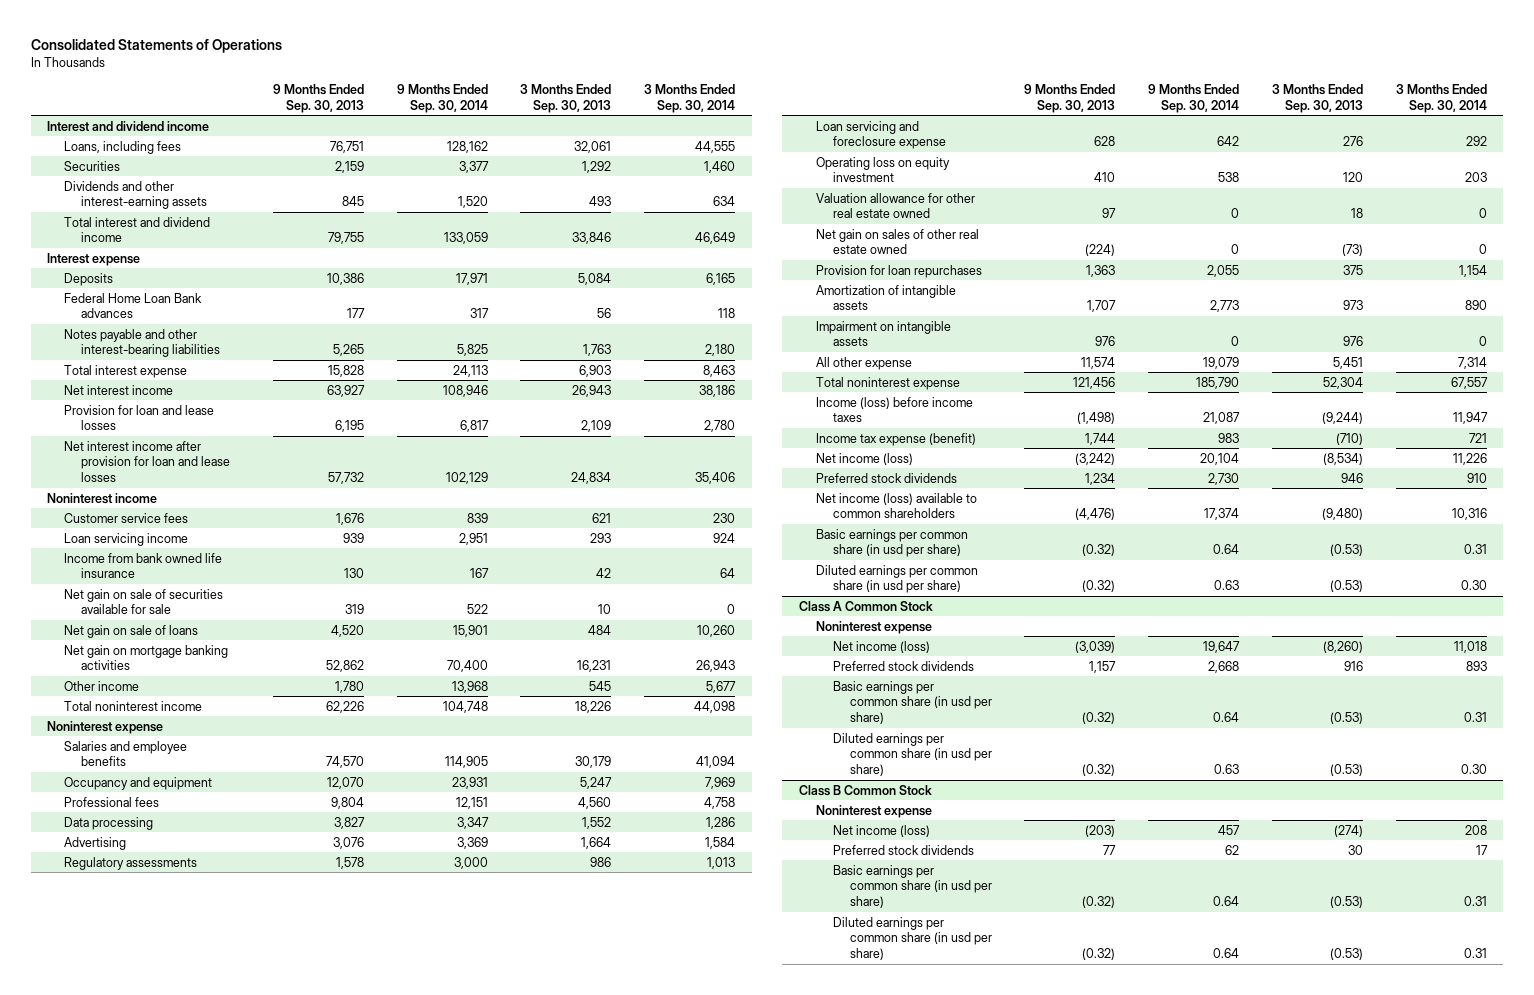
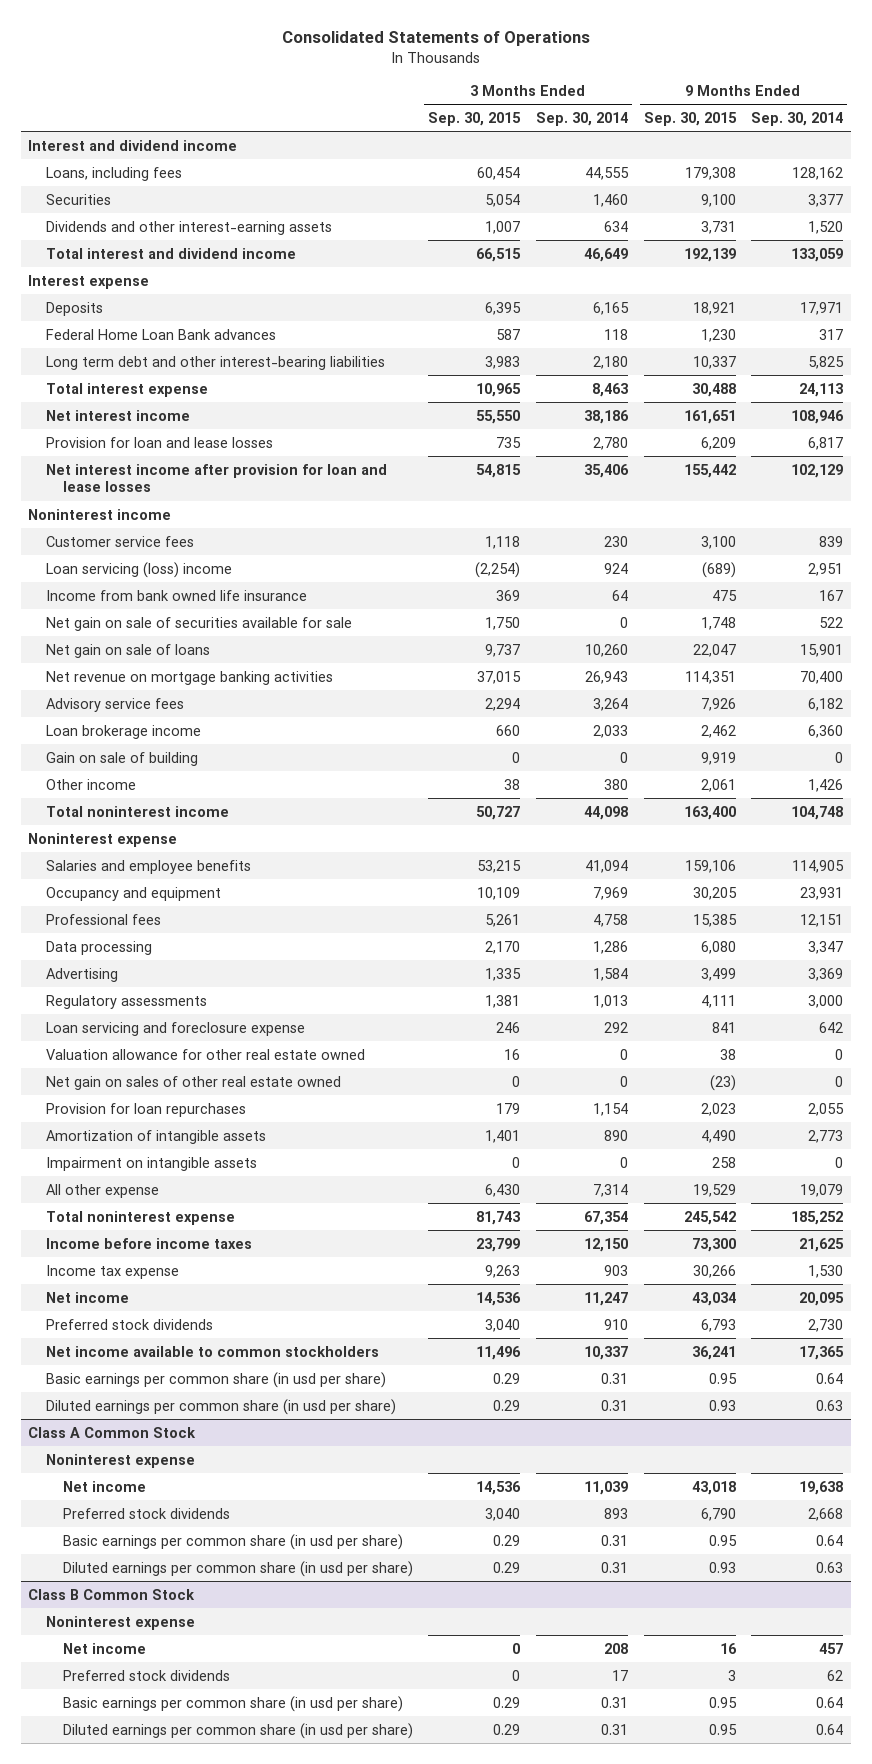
[272,83,364,113] 9 Months Ended Sep. 30, 2013 -> none
[520,83,612,113] 3 Months Ended Sep. 30, 2013 -> none
none -> [428,111,522,126] Sep. 30, 2015
none -> [643,111,737,126] Sep. 30, 2015
[64,328,221,358] Notes payable and other interest-bearing liabilities -> [45,355,385,370] Long term debt and other interest-bearing liabilities
[64,532,189,546] Loan servicing income -> [45,561,232,578] Loan servicing (loss) income
[64,644,229,671] Net gain on mortgage banking activities -> [45,670,333,685] Net revenue on mortgage banking activities
none -> [45,697,184,712] Advisory service fees
none -> [45,724,201,739] Loan brokerage income
none -> [45,751,198,766] Gain on sale of building
[451,680,488,693] 13,968 -> [808,778,844,792] 1,426
[706,680,737,693] 5,677 -> [603,778,628,790] 380
[815,156,950,183] Operating loss on equity investment -> none
[1196,376,1240,389] 185,790 -> [791,1210,844,1225] 185,252
[1450,376,1488,389] 67,557 -> [583,1210,628,1225] 67,354
[815,396,973,423] Income (loss) before income taxes -> [45,1237,252,1249] Income before income taxes
[1203,412,1241,425] 21,087 -> [799,1237,845,1252] 21,625
[1452,412,1488,425] 11,947 -> [583,1237,628,1252] 12,150
[815,432,976,446] Income tax expense (benefit) -> [45,1264,179,1279] Income tax expense
[1218,432,1240,443] 983 -> [808,1264,844,1278] 1,530
[1468,432,1487,443] 721 -> [603,1264,628,1276] 903
[815,452,913,465] Net income (loss) -> [45,1291,129,1303] Net income
[1200,452,1240,465] 20,104 -> [799,1291,845,1306] 20,095
[1452,452,1487,465] 11,226 -> [583,1291,628,1306] 11,247
[815,492,977,519] Net income (loss) available to common shareholders -> [45,1345,379,1357] Net income available to common stockholders
[1204,508,1240,521] 17,374 -> [799,1345,845,1360] 17,365
[1451,508,1487,521] 10,316 -> [583,1345,628,1360] 10,337
[1460,580,1487,591] 0.30 -> [600,1399,628,1411] 0.31
[832,640,930,653] Net income (loss) -> [62,1480,146,1492] Net income
[1203,640,1241,653] 19,647 -> [799,1480,844,1495] 19,638
[1453,640,1487,653] 11,018 -> [583,1480,628,1495] 11,039
[1460,764,1487,775] 0.30 -> [600,1561,628,1573] 0.31
[832,824,930,837] Net income (loss) -> [62,1642,146,1654] Net income

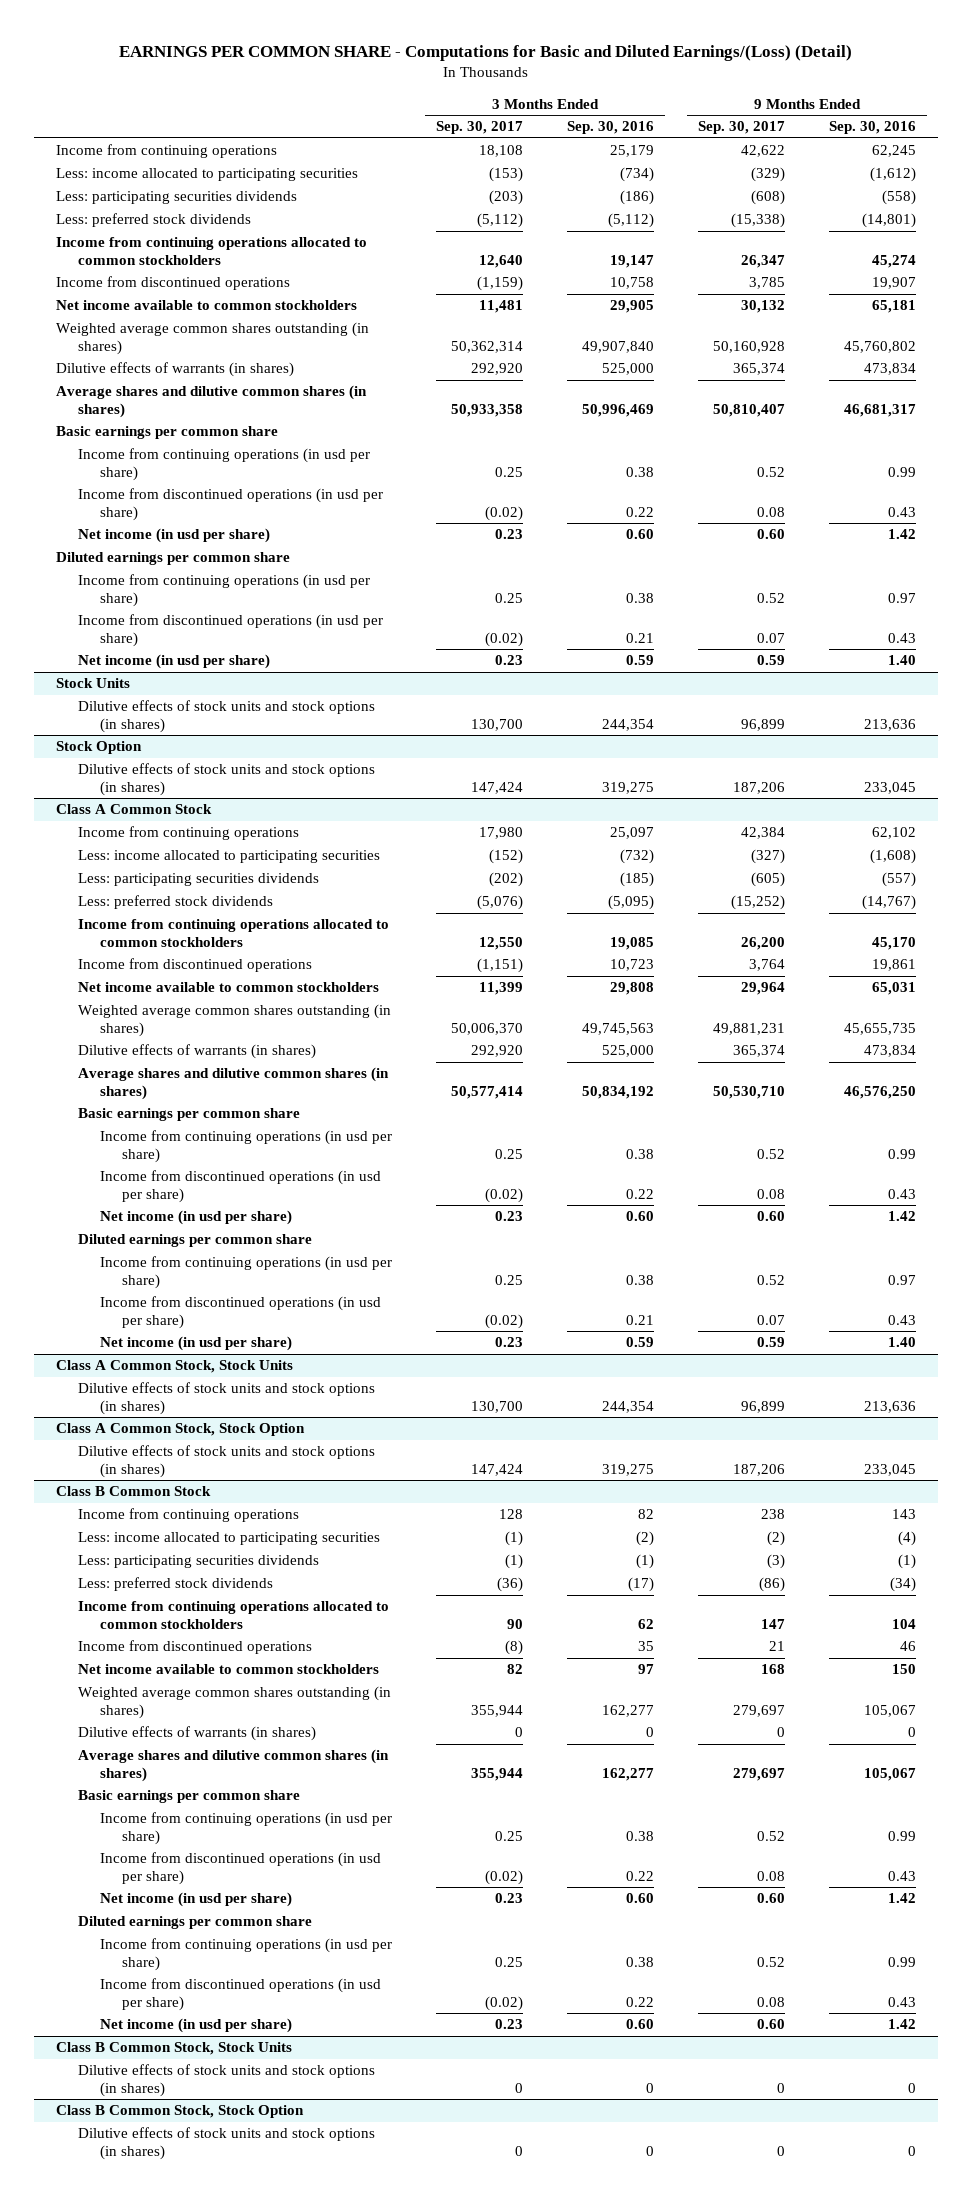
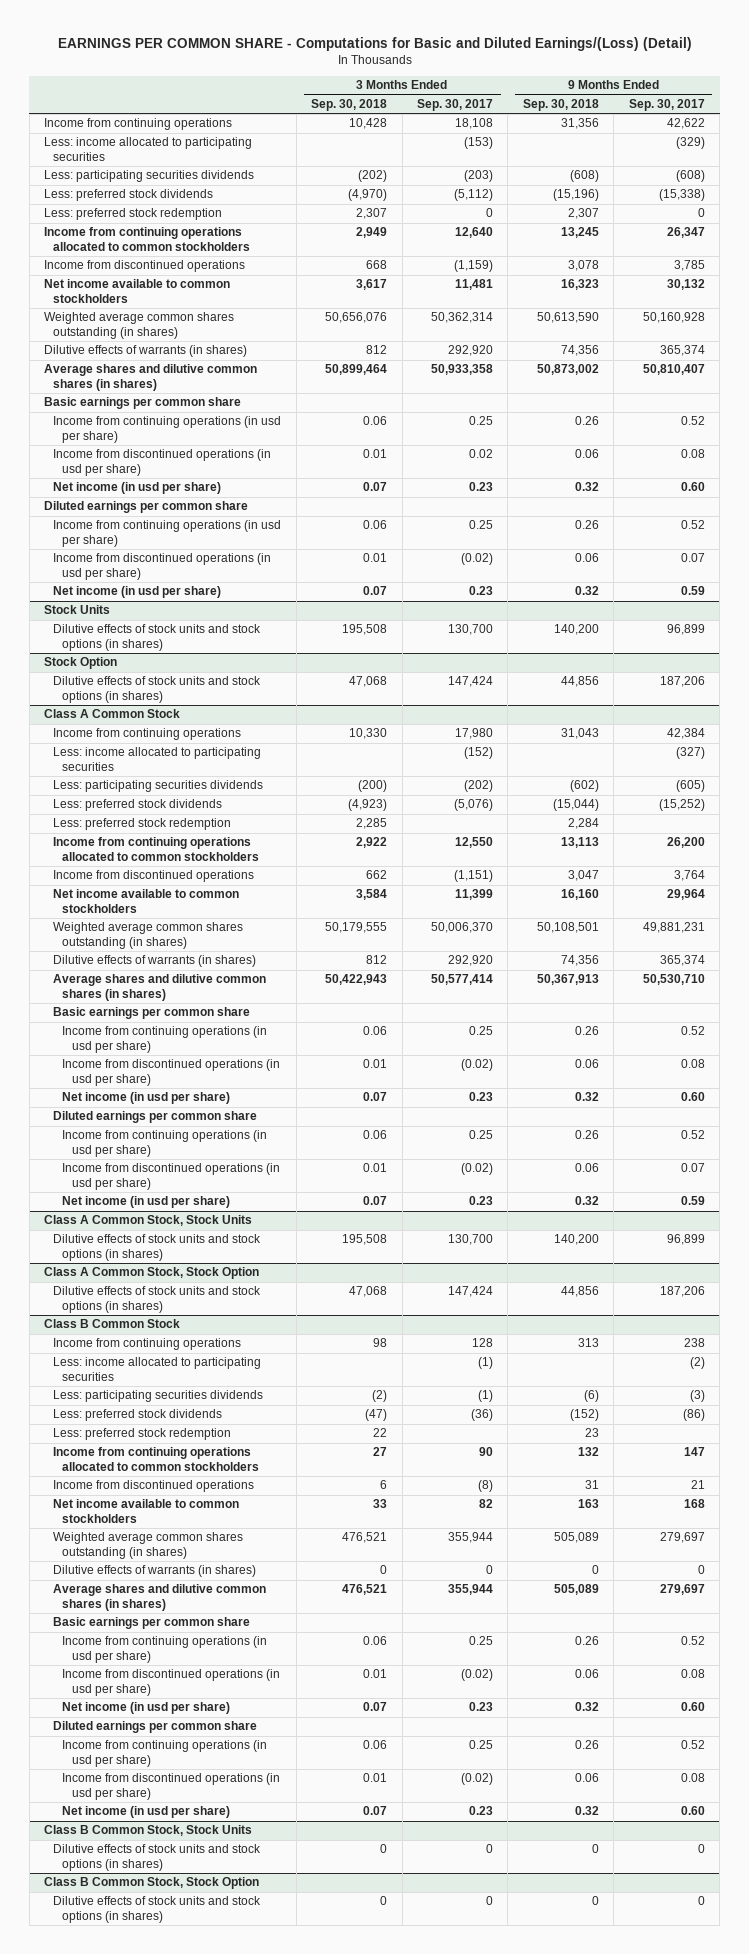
[566,121,654,135] Sep. 30, 2016 -> none
[828,121,916,135] Sep. 30, 2016 -> none
none -> [311,98,388,111] Sep. 30, 2018
none -> [522,98,599,111] Sep. 30, 2018
none -> [44,208,223,221] Less: preferred stock redemption
[484,505,523,521] (0.02) -> [469,449,494,459] 0.02
none -> [53,818,232,831] Less: preferred stock redemption
none -> [53,1428,232,1441] Less: preferred stock redemption

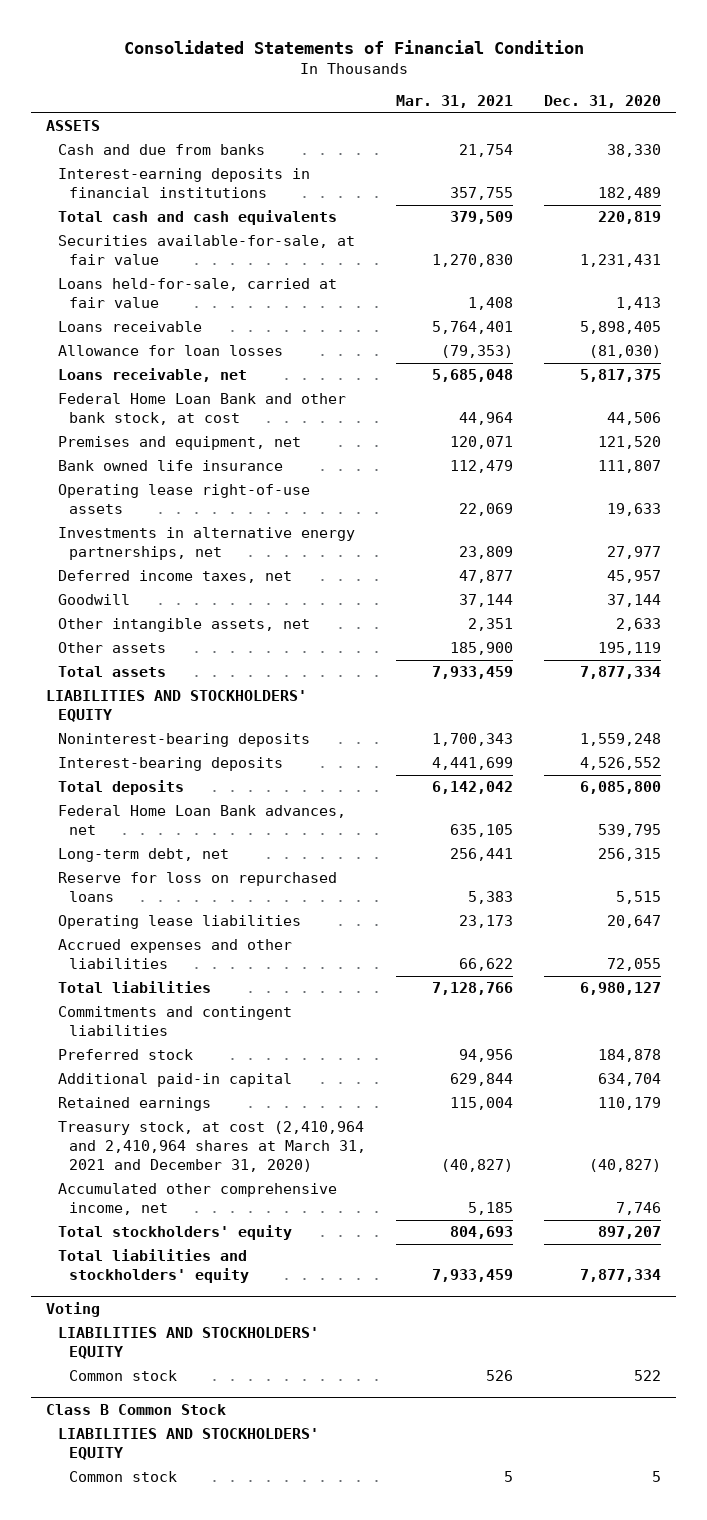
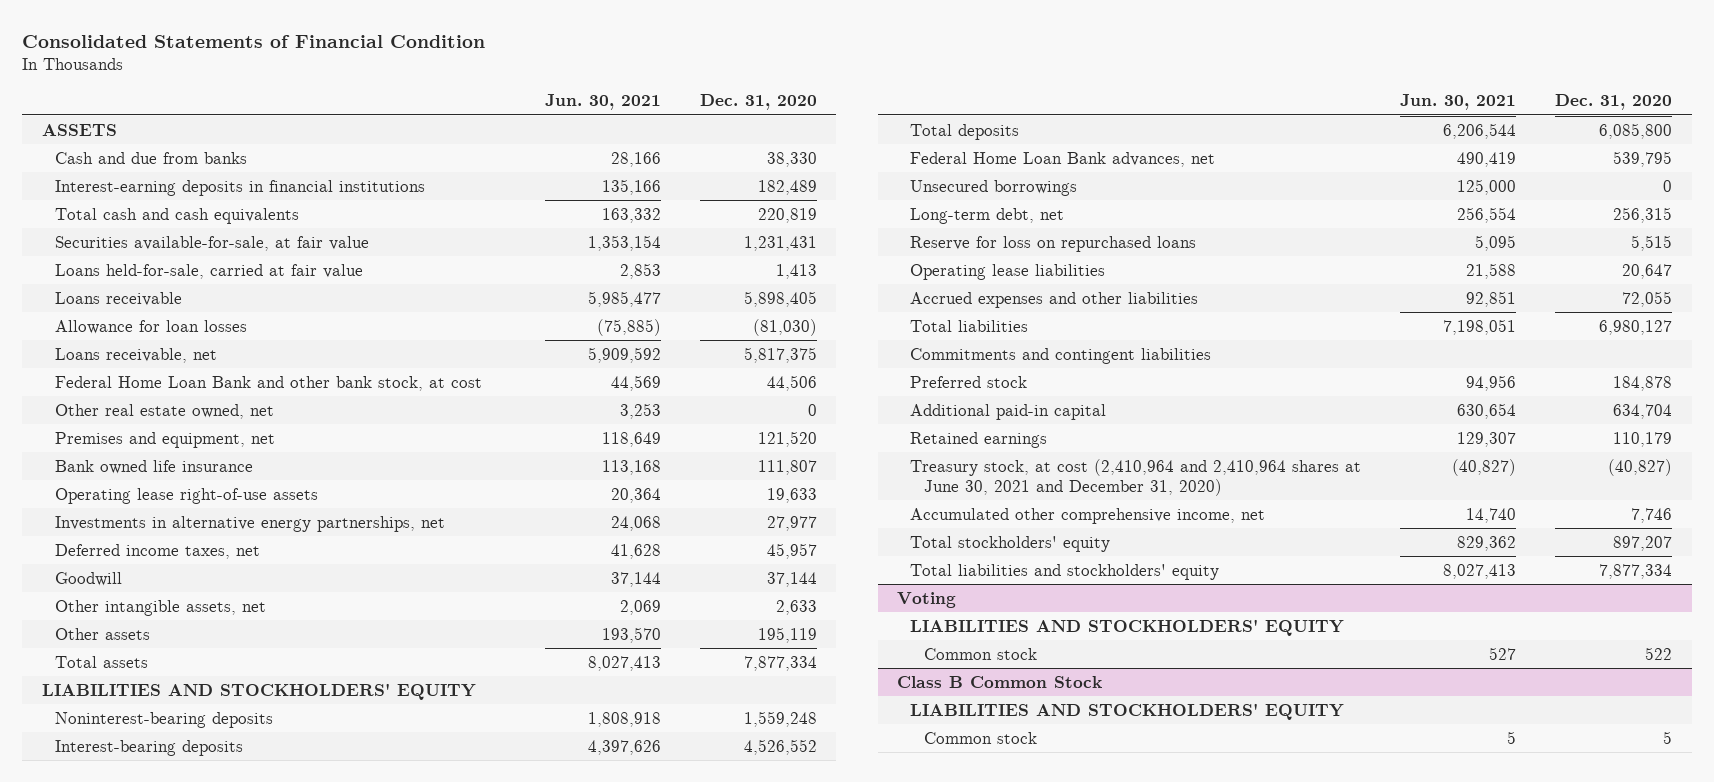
[396,94,514,108] Mar. 31, 2021 -> none
none -> [544,94,661,111] Jun. 30, 2021
none -> [55,403,275,419] Other real estate owned, net
none -> [910,179,1078,196] Unsecured borrowings
[57,1121,366,1173] Treasury stock, at cost (2,410,964 and 2,410,964 shares at March 31, 2021 and December 31, 2020) -> [910,458,1362,496] Treasury stock, at cost (2,410,964 and 2,410,964 shares at June 30, 2021 and December 31, 2020)

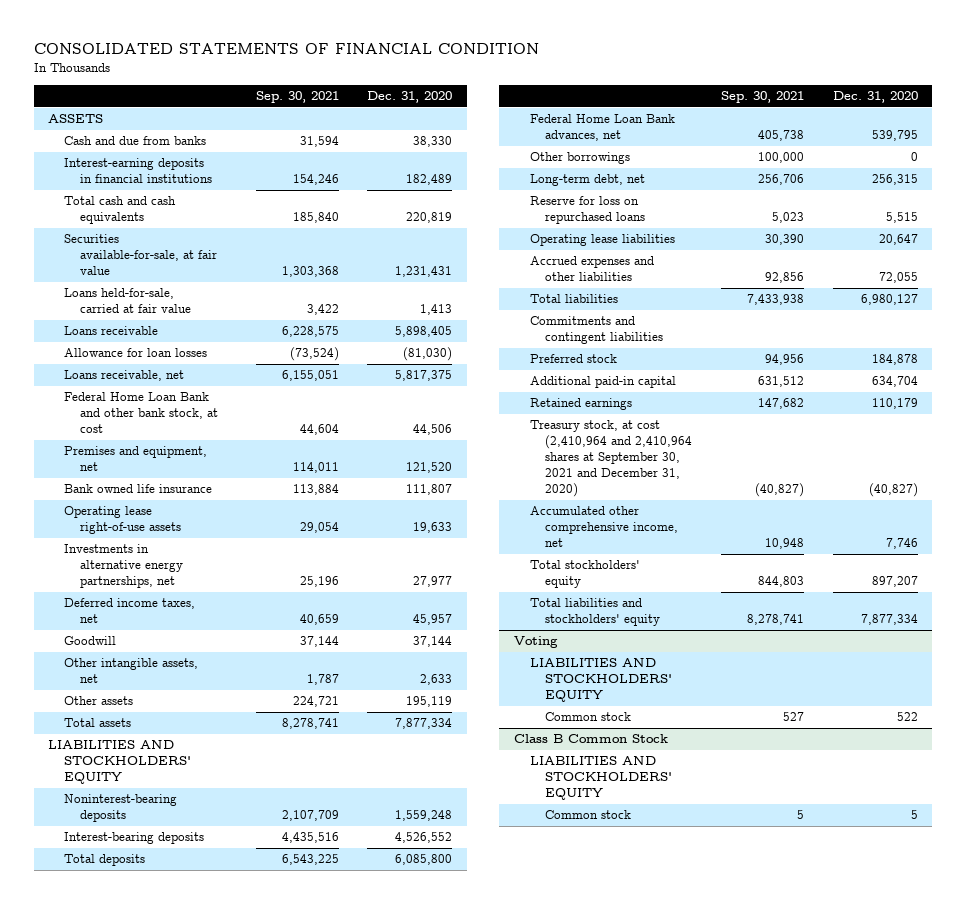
[22,34,486,48] Consolidated Statements of Financial Condition -> [34,43,540,55] CONSOLIDATED STATEMENTS OF FINANCIAL CONDITION
[544,94,661,111] Jun. 30, 2021 -> none
none -> [255,91,339,104] Sep. 30, 2021
[55,403,275,419] Other real estate owned, net -> none
[910,179,1078,196] Unsecured borrowings -> [529,152,630,165] Other borrowings
[910,458,1362,496] Treasury stock, at cost (2,410,964 and 2,410,964 shares at June 30, 2021 and December 31, 2020) -> [529,420,693,498] Treasury stock, at cost (2,410,964 and 2,410,964 shares at September 30, 2021 and December 31, 2020)

